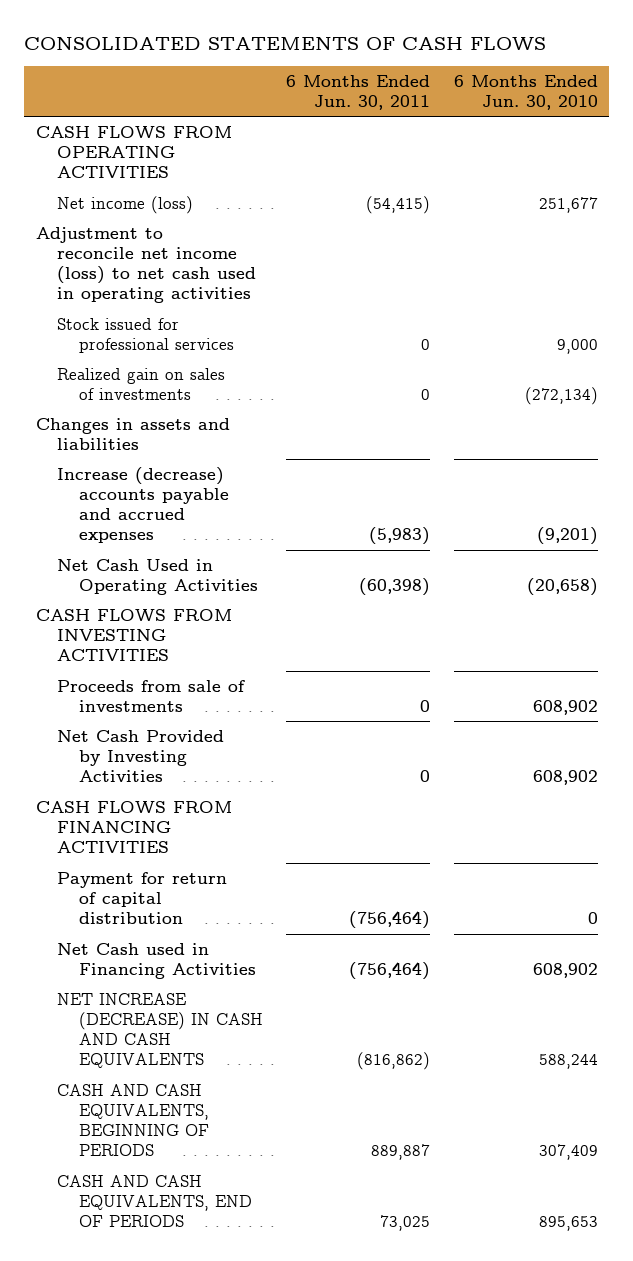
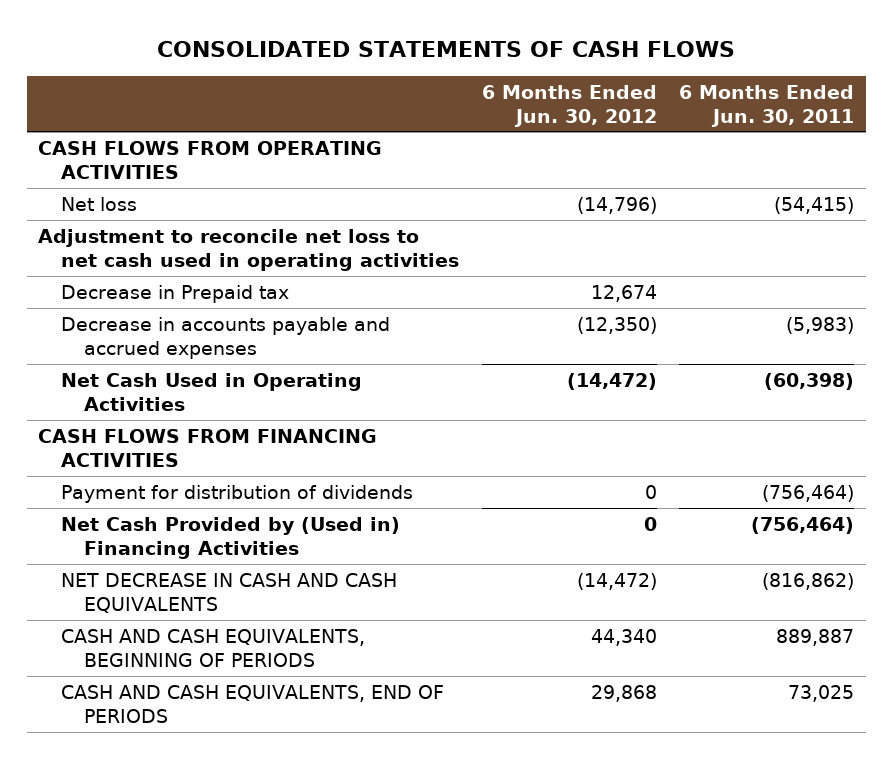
[453,74,598,110] 6 Months Ended Jun. 30, 2010 -> none
none -> [481,84,657,127] 6 Months Ended Jun. 30, 2012
[57,317,234,353] Stock issued for professional services -> none
[57,367,226,400] Realized gain on sales of investments -> none
[35,417,230,450] Changes in assets and liabilities -> none
[57,195,194,214] Net income (loss) -> [60,196,137,211] Net loss
[35,226,257,304] Adjustment to reconcile net income (loss) to net cash used in operating activities -> [38,228,459,271] Adjustment to reconcile net loss to net cash used in operating activities
none -> [60,284,289,303] Decrease in Prepaid tax
[57,466,229,544] Increase (decrease) accounts payable and accrued expenses -> [60,316,390,359] Decrease in accounts payable and accrued expenses
[35,608,232,662] CASH FLOWS FROM INVESTING ACTIVITIES -> none
[57,679,246,712] Proceeds from sale of investments -> none
[57,729,225,783] Net Cash Provided by Investing Activities -> none
[57,871,228,925] Payment for return of capital distribution -> [60,484,413,503] Payment for distribution of dividends
[57,942,256,979] Net Cash used in Financing Activities -> [60,516,400,559] Net Cash Provided by (Used in) Financing Activities
[57,992,263,1069] NET INCREASE (DECREASE) IN CASH AND CASH EQUIVALENTS -> [60,572,397,613] NET DECREASE IN CASH AND CASH EQUIVALENTS

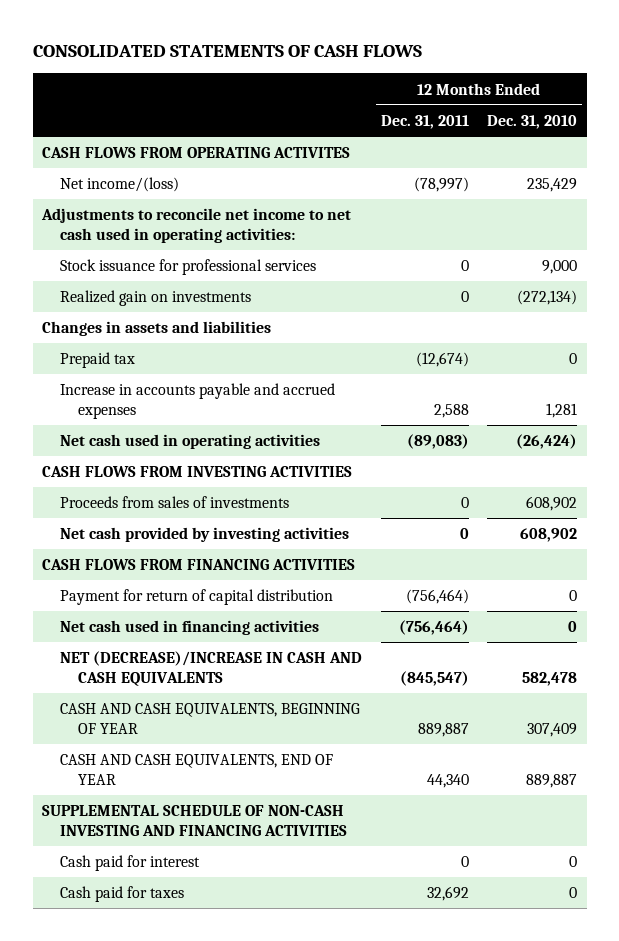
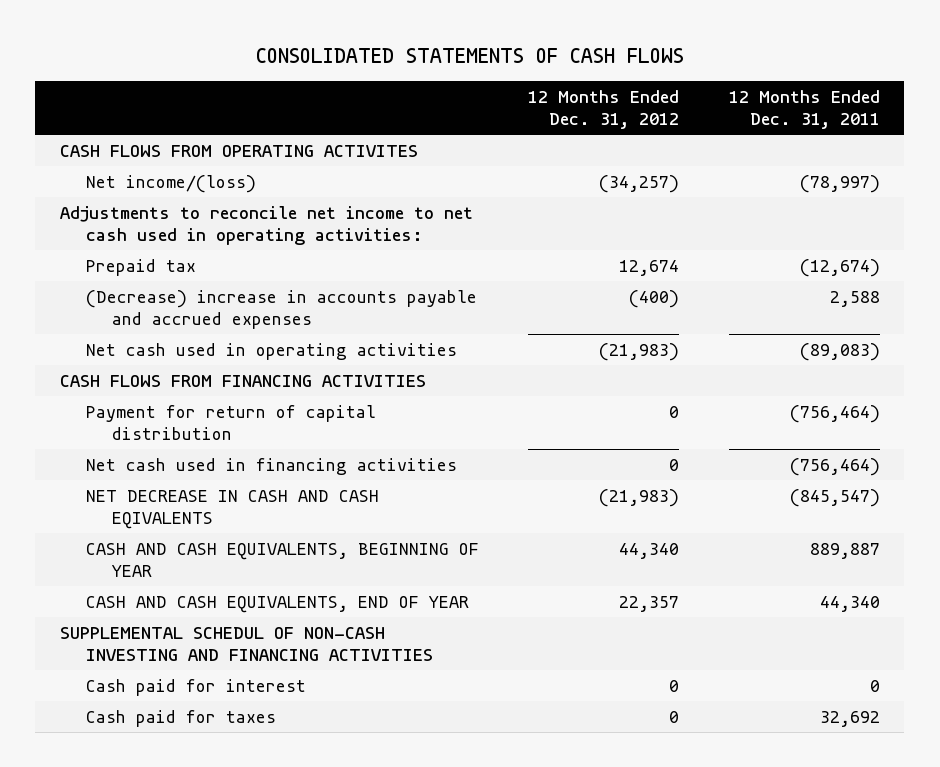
[487,114,578,129] Dec. 31, 2010 -> none
none -> [528,90,680,129] 12 Months Ended Dec. 31, 2012
[59,259,316,276] Stock issuance for professional services -> none
[59,290,251,307] Realized gain on investments -> none
[41,321,271,337] Changes in assets and liabilities -> none
[59,383,335,420] Increase in accounts payable and accrued expenses -> [86,289,478,329] (Decrease) increase in accounts payable and accrued expenses
[41,466,352,478] CASH FLOWS FROM INVESTING ACTIVITIES -> none
[59,496,289,509] Proceeds from sales of investments -> none
[59,527,349,543] Net cash provided by investing activities -> none
[59,651,362,687] NET (DECREASE)/INCREASE IN CASH AND CASH EQUIVALENTS -> [86,489,380,529] NET DECREASE IN CASH AND CASH EQIVALENTS
[41,805,347,837] SUPPLEMENTAL SCHEDULE OF NON-CASH INVESTING AND FINANCING ACTIVITIES -> [60,626,434,661] SUPPLEMENTAL SCHEDUL OF NON-CASH INVESTING AND FINANCING ACTIVITIES

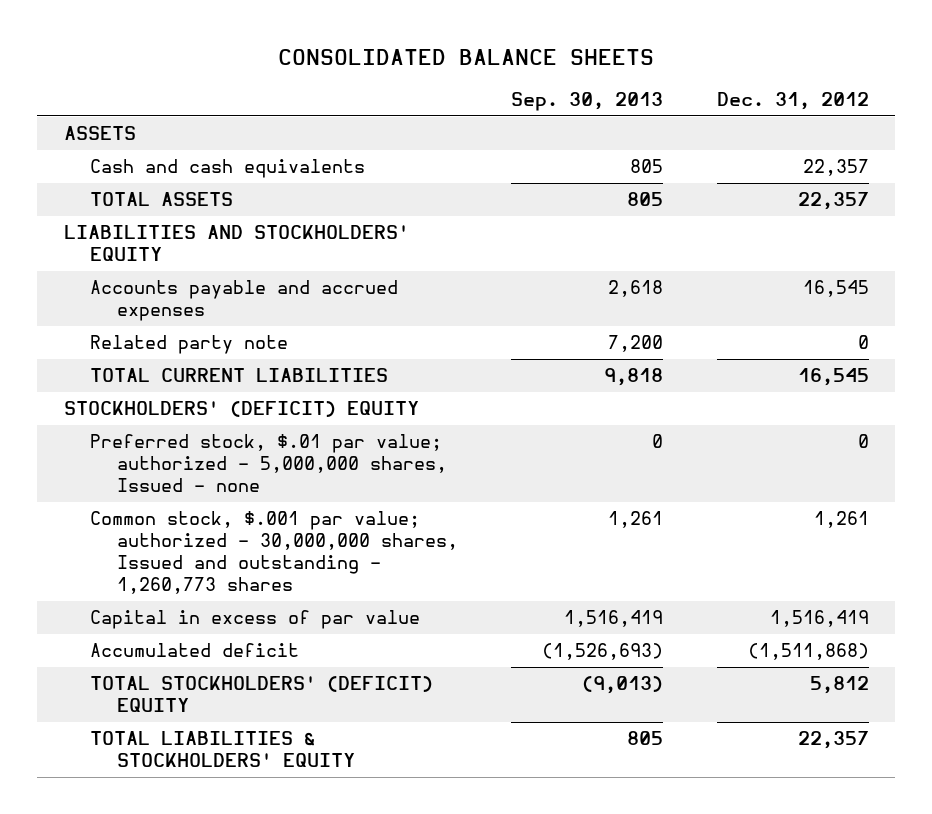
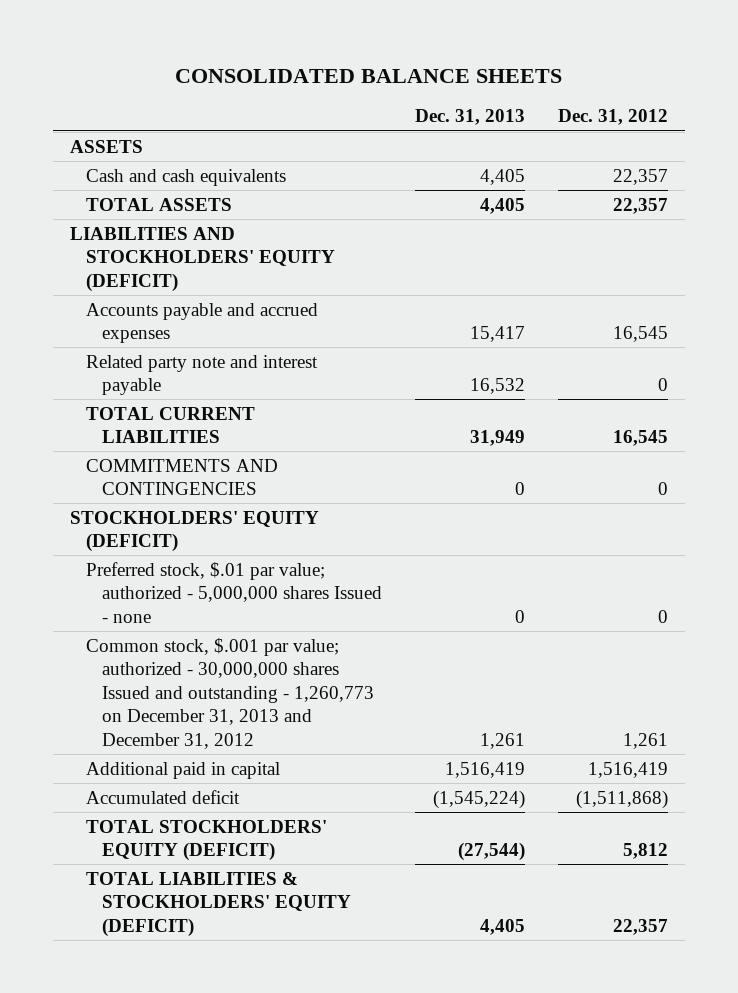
[511,92,664,112] Sep. 30, 2013 -> none
none -> [415,109,526,126] Dec. 31, 2013
[63,225,409,262] LIABILITIES AND STOCKHOLDERS' EQUITY -> [69,226,336,292] LIABILITIES AND STOCKHOLDERS' EQUITY (DEFICIT)
[90,335,289,355] Related party note -> [86,354,319,396] Related party note and interest payable
none -> [86,458,279,496] COMMITMENTS AND CONTINGENCIES
[63,401,419,418] STOCKHOLDERS' (DEFICIT) EQUITY -> [69,510,319,553] STOCKHOLDERS' EQUITY (DEFICIT)
[90,434,447,493] Preferred stock, $.01 par value; authorized - 5,000,000 shares, Issued - none -> [86,561,383,623] Preferred stock, $.01 par value; authorized - 5,000,000 shares Issued - none
[90,511,458,595] Common stock, $.001 par value; authorized - 30,000,000 shares, Issued and outstanding - 1,260,773 shares -> [86,637,375,749] Common stock, $.001 par value; authorized - 30,000,000 shares Issued and outstanding - 1,260,773 on December 31, 2013 and December 31, 2012
[90,610,421,630] Capital in excess of par value -> [86,761,281,779] Additional paid in capital
[90,676,434,713] TOTAL STOCKHOLDERS' (DEFICIT) EQUITY -> [86,819,328,862] TOTAL STOCKHOLDERS' EQUITY (DEFICIT)
[90,731,355,768] TOTAL LIABILITIES & STOCKHOLDERS' EQUITY -> [86,871,352,937] TOTAL LIABILITIES & STOCKHOLDERS' EQUITY (DEFICIT)

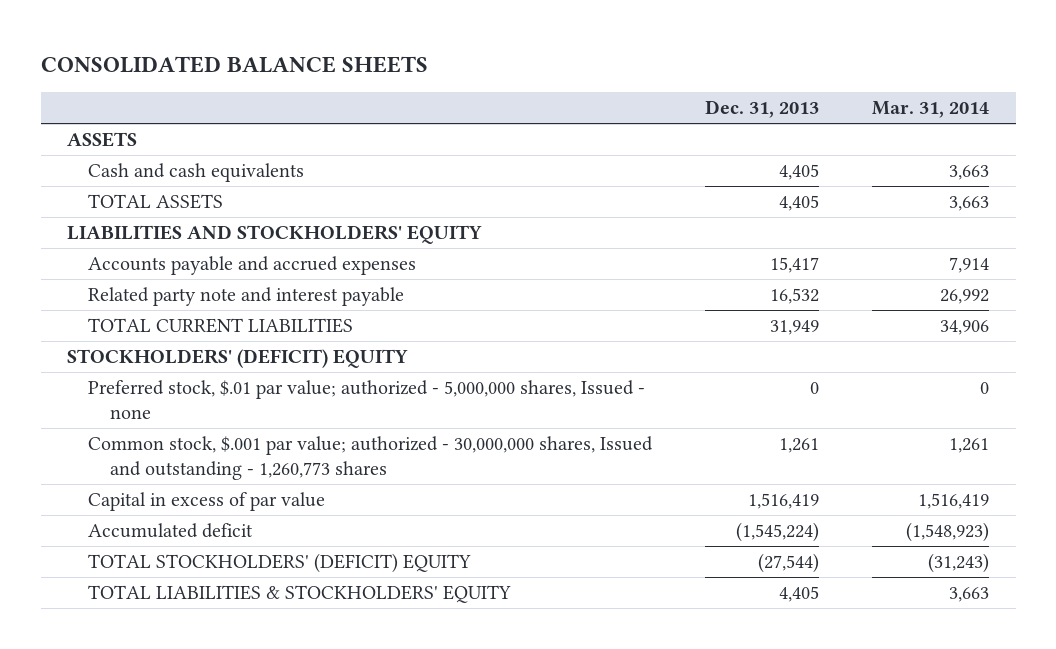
[558,109,669,126] Dec. 31, 2012 -> none
none -> [872,101,990,119] Mar. 31, 2014
[69,226,336,292] LIABILITIES AND STOCKHOLDERS' EQUITY (DEFICIT) -> [67,225,483,245] LIABILITIES AND STOCKHOLDERS' EQUITY
[86,458,279,496] COMMITMENTS AND CONTINGENCIES -> none
[69,510,319,553] STOCKHOLDERS' EQUITY (DEFICIT) -> [67,349,409,369] STOCKHOLDERS' (DEFICIT) EQUITY
[86,561,383,623] Preferred stock, $.01 par value; authorized - 5,000,000 shares Issued - none -> [88,380,646,419] Preferred stock, $.01 par value; authorized - 5,000,000 shares, Issued - none
[86,637,375,749] Common stock, $.001 par value; authorized - 30,000,000 shares Issued and outstanding - 1,260,773 on December 31, 2013 and December 31, 2012 -> [88,436,654,480] Common stock, $.001 par value; authorized - 30,000,000 shares, Issued and outstanding - 1,260,773 shares
[86,761,281,779] Additional paid in capital -> [88,492,326,512] Capital in excess of par value
[86,819,328,862] TOTAL STOCKHOLDERS' EQUITY (DEFICIT) -> [88,553,472,574] TOTAL STOCKHOLDERS' (DEFICIT) EQUITY
[86,871,352,937] TOTAL LIABILITIES & STOCKHOLDERS' EQUITY (DEFICIT) -> [88,585,512,604] TOTAL LIABILITIES & STOCKHOLDERS' EQUITY

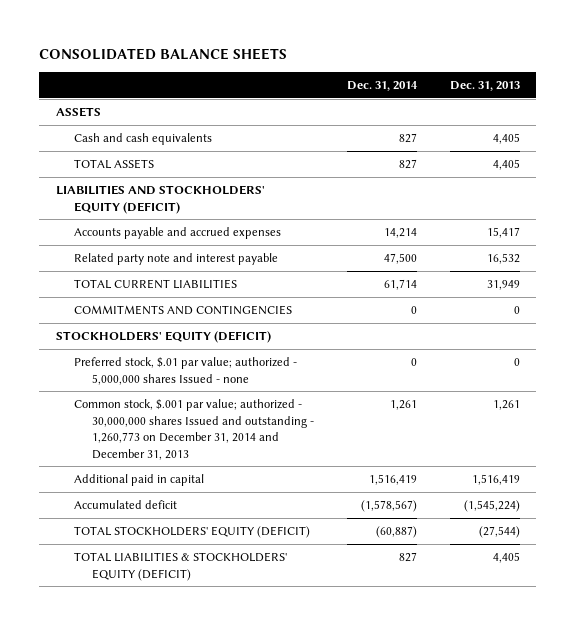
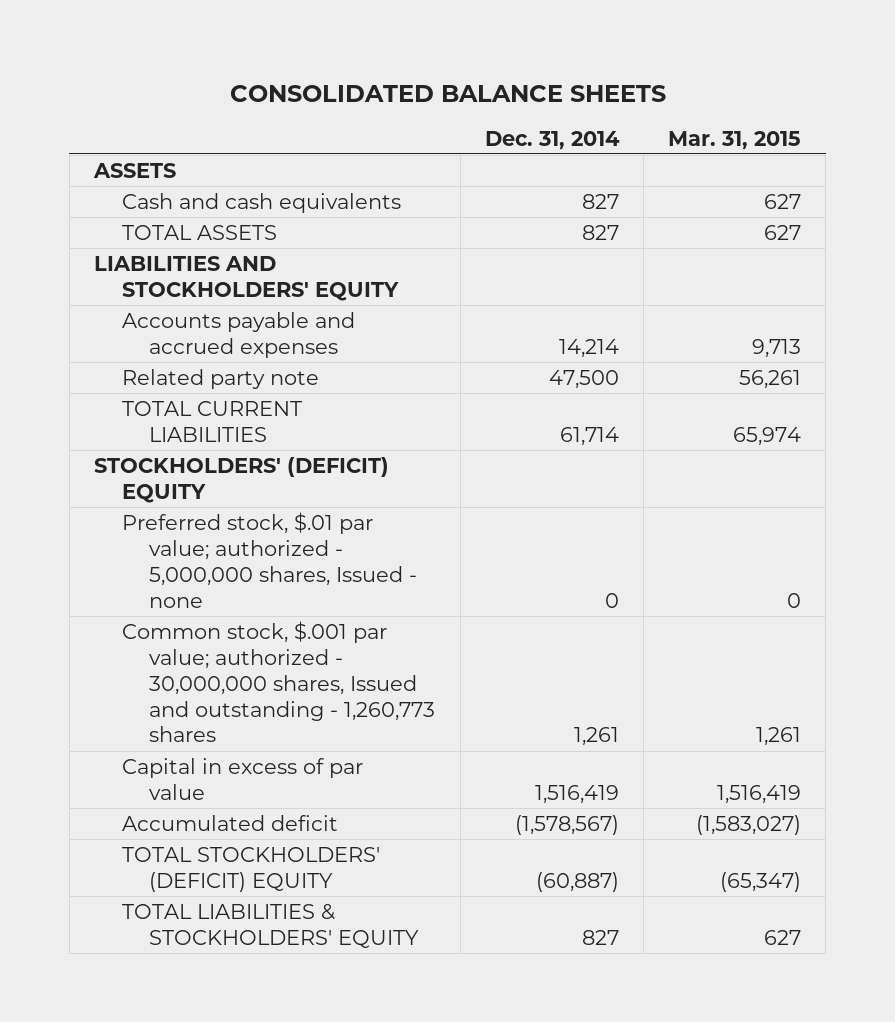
[449,80,520,91] Dec. 31, 2013 -> none
none -> [668,130,802,150] Mar. 31, 2015
[55,184,265,214] LIABILITIES AND STOCKHOLDERS' EQUITY (DEFICIT) -> [93,255,399,301] LIABILITIES AND STOCKHOLDERS' EQUITY
[73,252,278,265] Related party note and interest payable -> [121,368,319,389] Related party note
[73,304,292,315] COMMITMENTS AND CONTINGENCIES -> none
[55,330,271,343] STOCKHOLDERS' EQUITY (DEFICIT) -> [93,456,389,503] STOCKHOLDERS' (DEFICIT) EQUITY
[73,356,297,385] Preferred stock, $.01 par value; authorized - 5,000,000 shares Issued - none -> [121,511,418,608] Preferred stock, $.01 par value; authorized - 5,000,000 shares, Issued - none
[73,398,314,460] Common stock, $.001 par value; authorized - 30,000,000 shares Issued and outstanding - 1,260,773 on December 31, 2014 and December 31, 2013 -> [121,620,436,743] Common stock, $.001 par value; authorized - 30,000,000 shares, Issued and outstanding - 1,260,773 shares
[73,473,204,486] Additional paid in capital -> [121,757,363,800] Capital in excess of par value
[73,525,310,538] TOTAL STOCKHOLDERS' EQUITY (DEFICIT) -> [121,846,380,892] TOTAL STOCKHOLDERS' (DEFICIT) EQUITY
[73,551,287,581] TOTAL LIABILITIES & STOCKHOLDERS' EQUITY (DEFICIT) -> [121,903,420,948] TOTAL LIABILITIES & STOCKHOLDERS' EQUITY

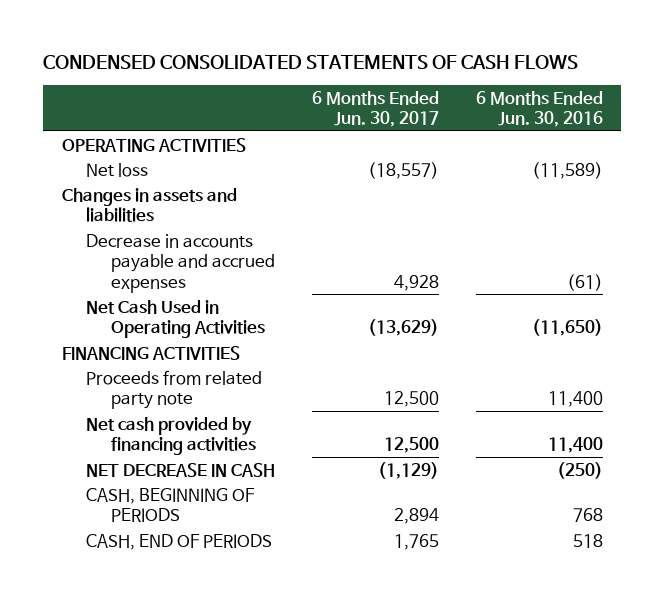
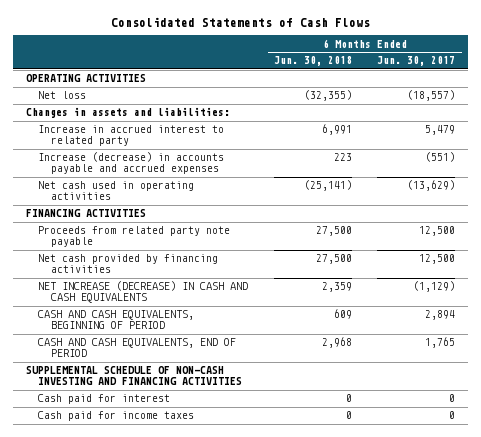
[43,54,579,69] CONDENSED CONSOLIDATED STATEMENTS OF CASH FLOWS -> [110,16,370,27] Consolidated Statements of Cash Flows
[475,90,603,128] 6 Months Ended Jun. 30, 2016 -> none
none -> [273,56,352,67] Jun. 30, 2018
[61,187,237,223] Changes in assets and liabilities -> [25,107,230,119] Changes in assets and liabilities:
none -> [38,125,225,147] Increase in accrued interest to related party
[86,233,275,293] Decrease in accounts payable and accrued expenses -> [38,152,225,175] Increase (decrease) in accounts payable and accrued expenses
[393,274,439,291] 4,928 -> [425,152,456,163] (551)
[86,299,265,339] Net Cash Used in Operating Activities -> [38,181,195,201] Net cash used in operating activities
[86,369,263,410] Proceeds from related party note -> [38,226,231,248] Proceeds from related party note payable
[86,462,276,477] NET DECREASE IN CASH -> [38,281,249,304] NET INCREASE (DECREASE) IN CASH AND CASH EQUIVALENTS
[86,487,256,523] CASH, BEGINNING OF PERIODS -> [38,310,195,330] CASH AND CASH EQUIVALENTS, BEGINNING OF PERIOD
[86,533,273,550] CASH, END OF PERIODS -> [38,338,237,358] CASH AND CASH EQUIVALENTS, END OF PERIOD
none -> [25,366,243,386] SUPPLEMENTAL SCHEDULE OF NON-CASH INVESTING AND FINANCING ACTIVITIES
none -> [38,394,171,405] Cash paid for interest
none -> [38,411,195,422] Cash paid for income taxes

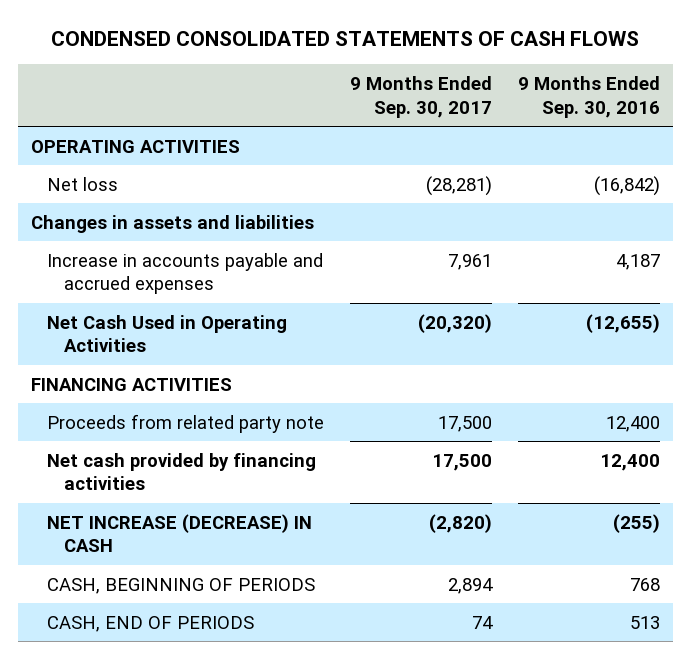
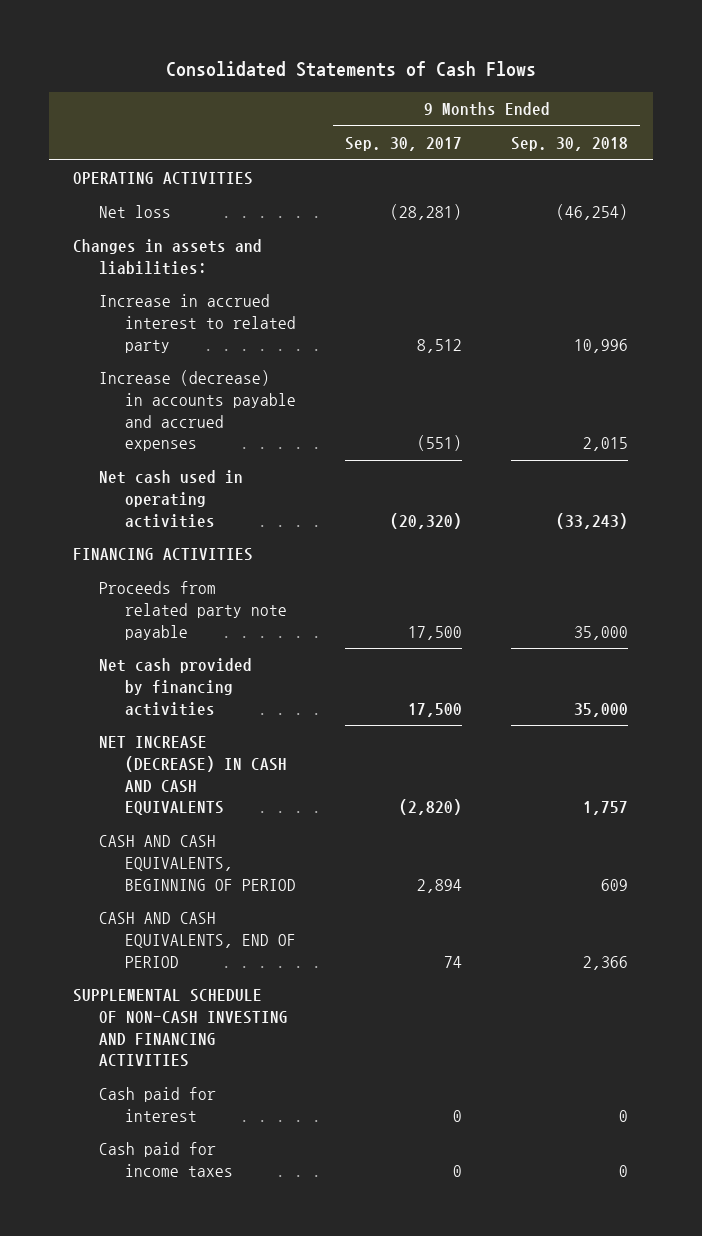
[51,31,640,47] CONDENSED CONSOLIDATED STATEMENTS OF CASH FLOWS -> [165,61,536,78] Consolidated Statements of Cash Flows
[518,75,661,118] 9 Months Ended Sep. 30, 2016 -> none
none -> [511,137,629,152] Sep. 30, 2018
[30,214,314,233] Changes in assets and liabilities -> [73,239,263,275] Changes in assets and liabilities:
none -> [99,294,297,353] Increase in accrued interest to related party
[47,252,324,295] Increase in accounts payable and accrued expenses -> [99,370,297,452] Increase (decrease) in accounts payable and accrued expenses
[448,253,493,270] 7,961 -> [417,435,463,452] (551)
[47,314,288,353] Net Cash Used in Operating Activities -> [99,470,244,528] Net cash used in operating activities
[47,413,325,433] Proceeds from related party note -> [99,581,288,640] Proceeds from related party note payable
[47,513,313,553] NET INCREASE (DECREASE) IN CASH -> [99,736,288,816] NET INCREASE (DECREASE) IN CASH AND CASH EQUIVALENTS
[47,577,316,594] CASH, BEGINNING OF PERIODS -> [99,835,297,891] CASH AND CASH EQUIVALENTS, BEGINNING OF PERIOD
[47,615,255,632] CASH, END OF PERIODS -> [99,912,297,968] CASH AND CASH EQUIVALENTS, END OF PERIOD
none -> [73,989,289,1068] SUPPLEMENTAL SCHEDULE OF NON-CASH INVESTING AND FINANCING ACTIVITIES
none -> [99,1087,217,1122] Cash paid for interest
none -> [99,1142,234,1177] Cash paid for income taxes

